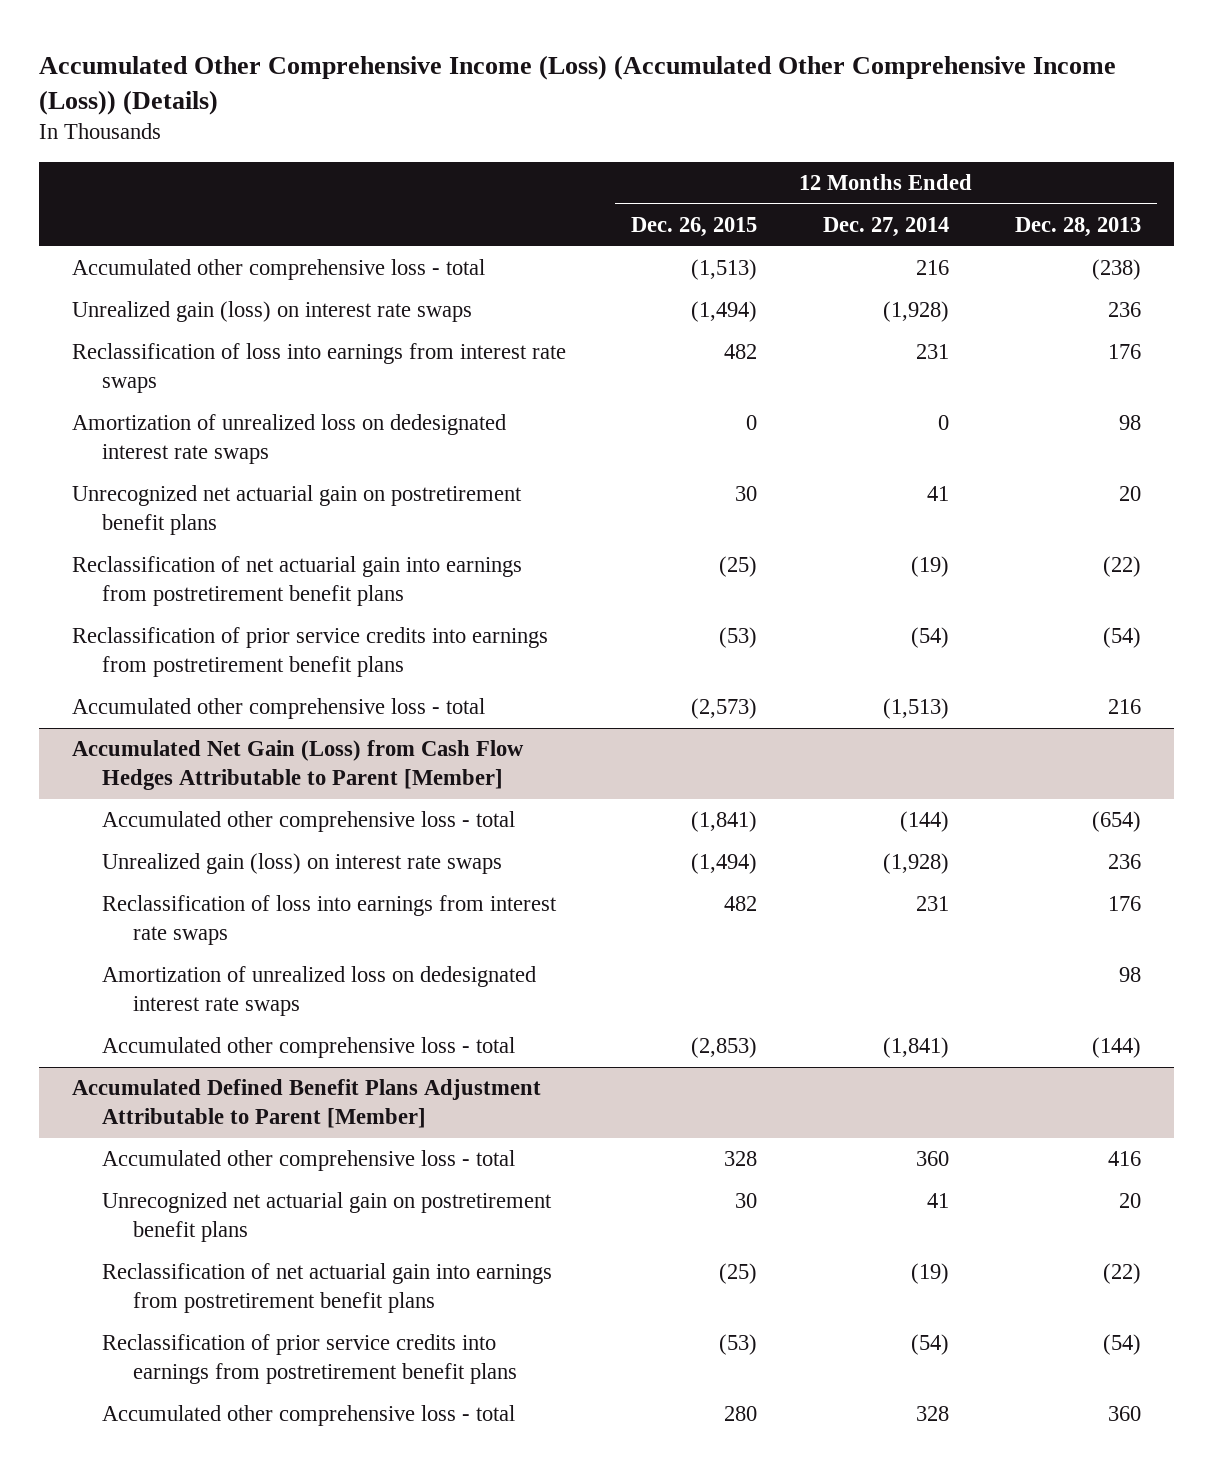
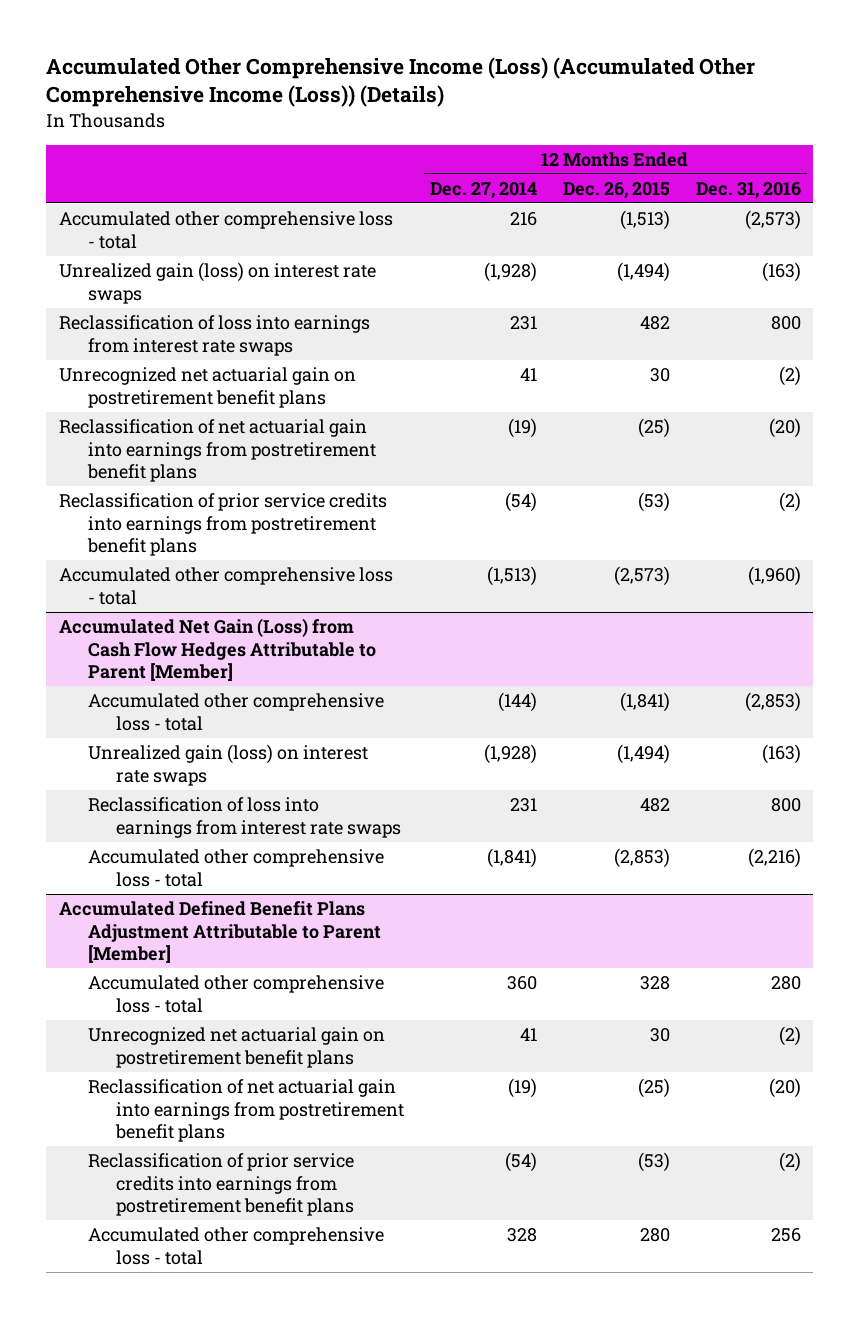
[1014,217,1141,238] Dec. 28, 2013 -> none
none -> [695,181,801,199] Dec. 31, 2016
[71,414,506,465] Amortization of unrealized loss on dedesignated interest rate swaps -> none
[102,966,537,1017] Amortization of unrealized loss on dedesignated interest rate swaps -> none

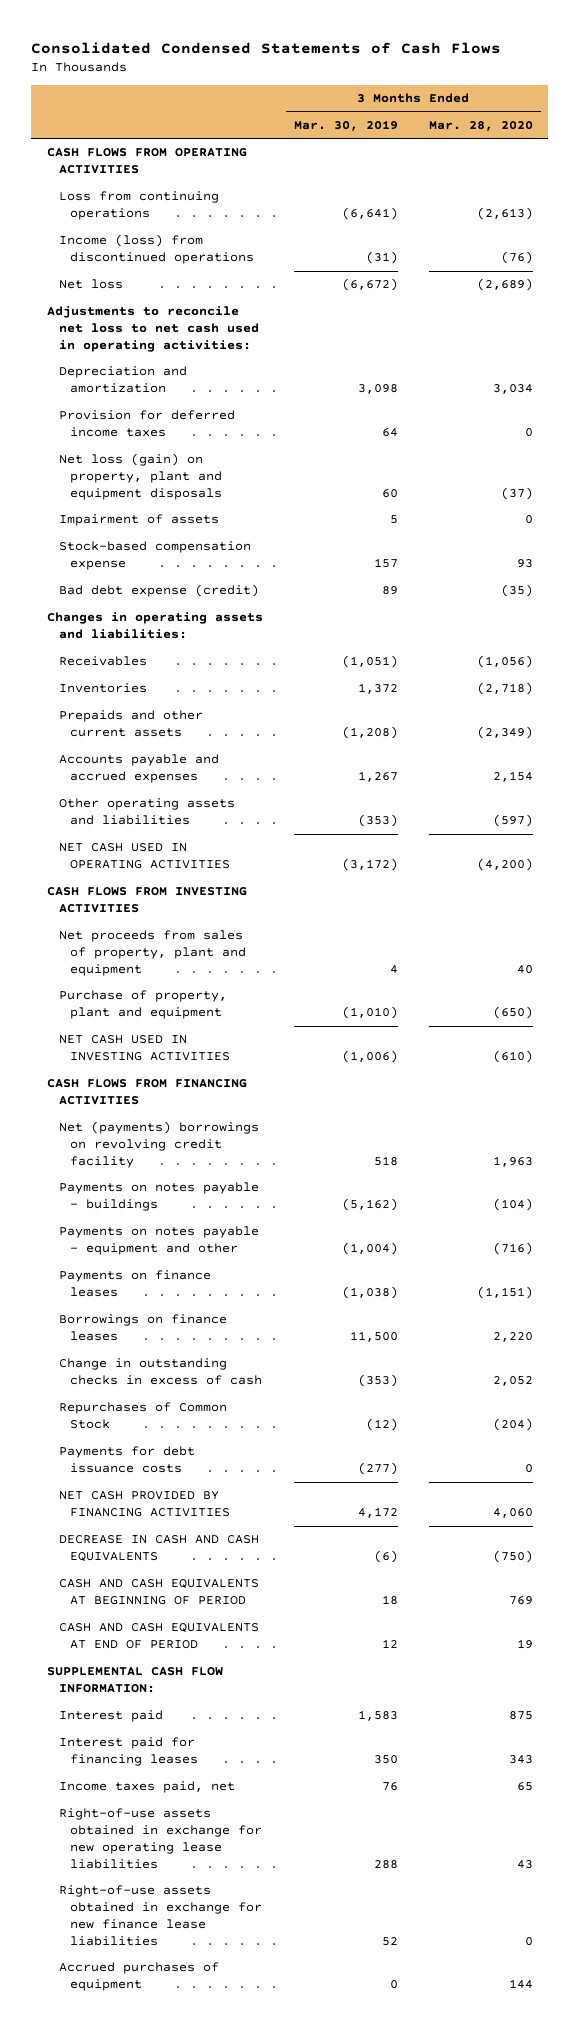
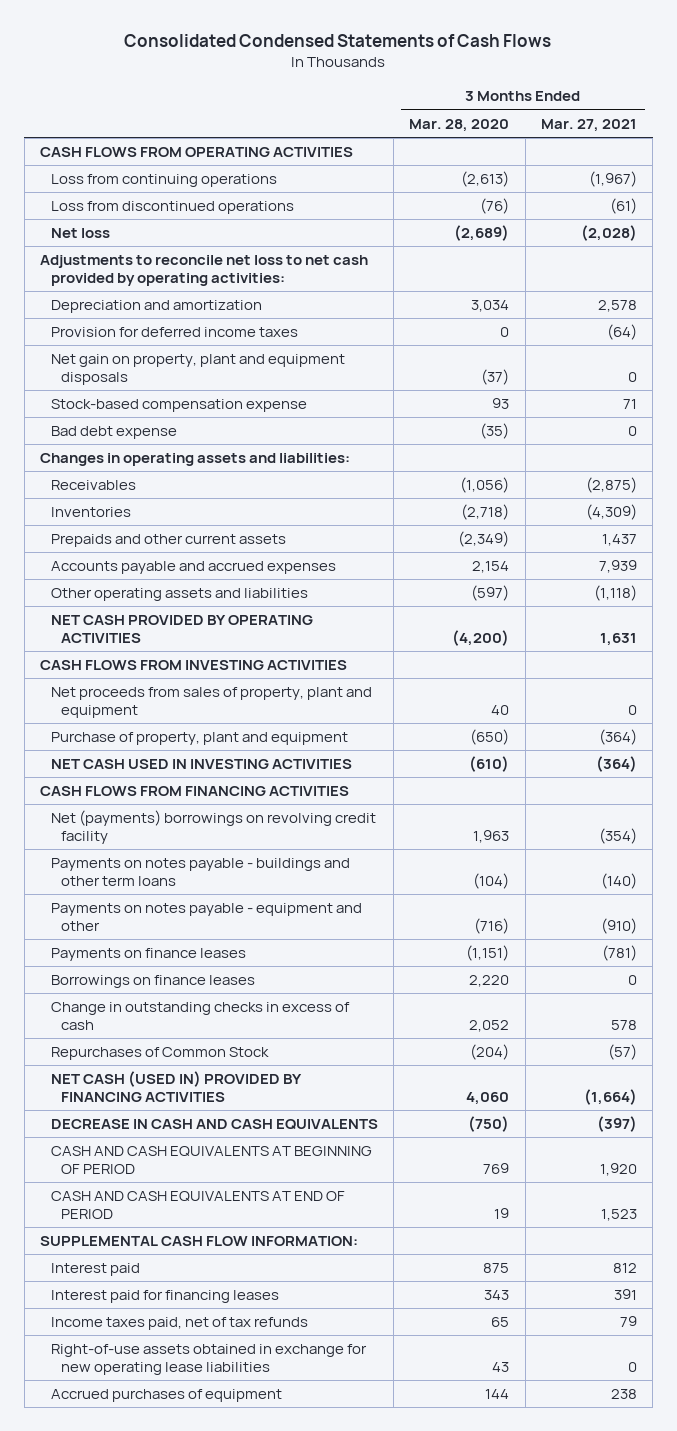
[293,120,398,132] Mar. 30, 2019 -> none
none -> [540,118,637,132] Mar. 27, 2021
[58,234,255,265] Income (loss) from discontinued operations -> [50,201,294,215] Loss from discontinued operations
[46,306,259,353] Adjustments to reconcile net loss to net cash used in operating activities: -> [40,255,369,286] Adjustments to reconcile net loss to net cash provided by operating activities:
[58,514,219,527] Impairment of assets -> none
[58,453,223,501] Net loss (gain) on property, plant and equipment disposals -> [50,354,345,385] Net gain on property, plant and equipment disposals
[58,584,259,598] Bad debt expense (credit) -> [50,426,177,440] Bad debt expense
[58,843,231,870] NET CASH USED IN OPERATING ACTIVITIES -> [50,615,313,643] NET CASH PROVIDED BY OPERATING ACTIVITIES
[58,1182,259,1212] Payments on notes payable - buildings -> [50,858,350,886] Payments on notes payable - buildings and other term loans
[58,1446,195,1474] Payments for debt issuance costs -> none
[58,1491,231,1518] NET CASH PROVIDED BY FINANCING ACTIVITIES -> [50,1071,302,1102] NET CASH (USED IN) PROVIDED BY FINANCING ACTIVITIES
[58,1781,235,1794] Income taxes paid, net -> [50,1317,308,1331] Income taxes paid, net of tax refunds
[58,1885,263,1946] Right-of-use assets obtained in exchange for new finance lease liabilities -> none

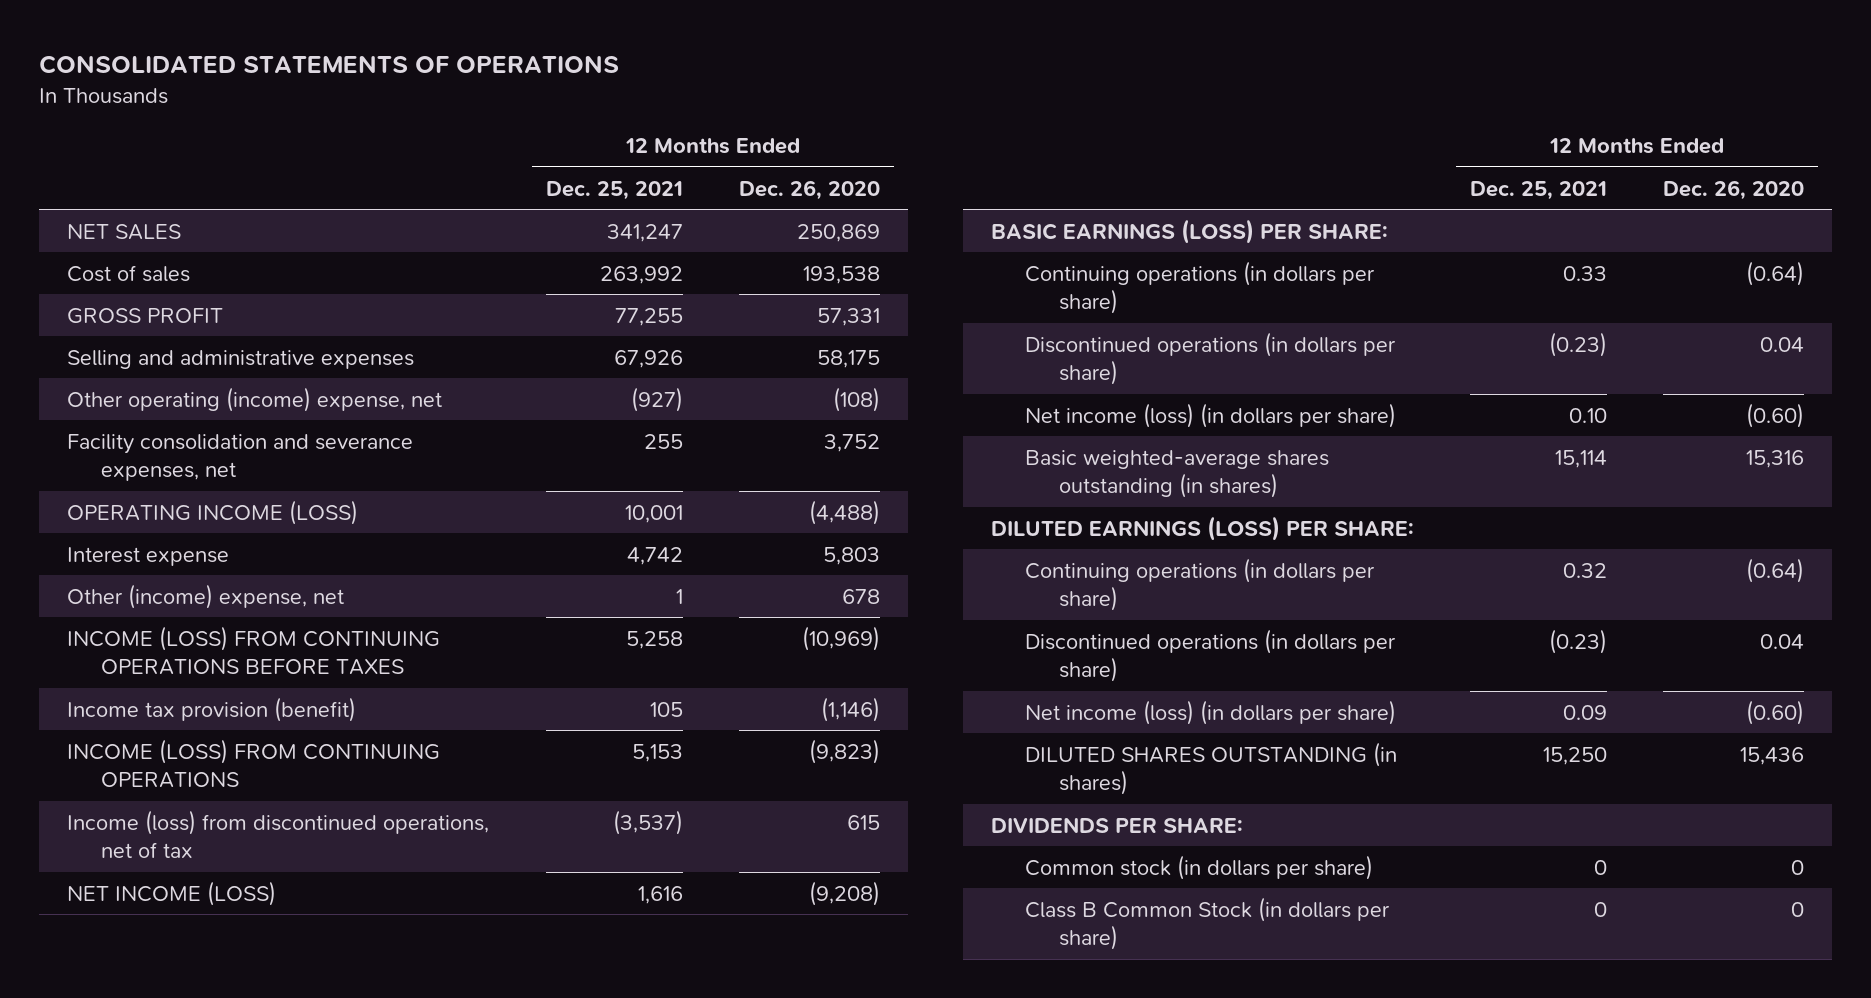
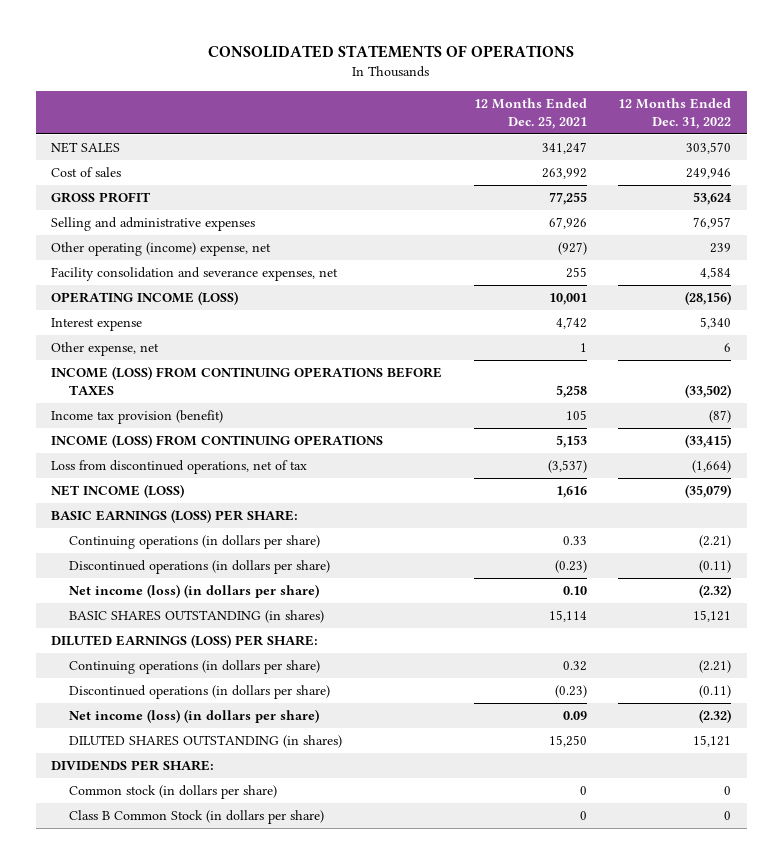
[739,179,881,200] Dec. 26, 2020 -> none
none -> [617,97,731,129] 12 Months Ended Dec. 31, 2022
[67,583,345,609] Other (income) expense, net -> [51,342,160,357] Other expense, net
[67,809,490,858] Income (loss) from discontinued operations, net of tax -> [51,460,308,475] Loss from discontinued operations, net of tax
[1025,449,1330,498] Basic weighted-average shares outstanding (in shares) -> [68,610,324,624] BASIC SHARES OUTSTANDING (in shares)

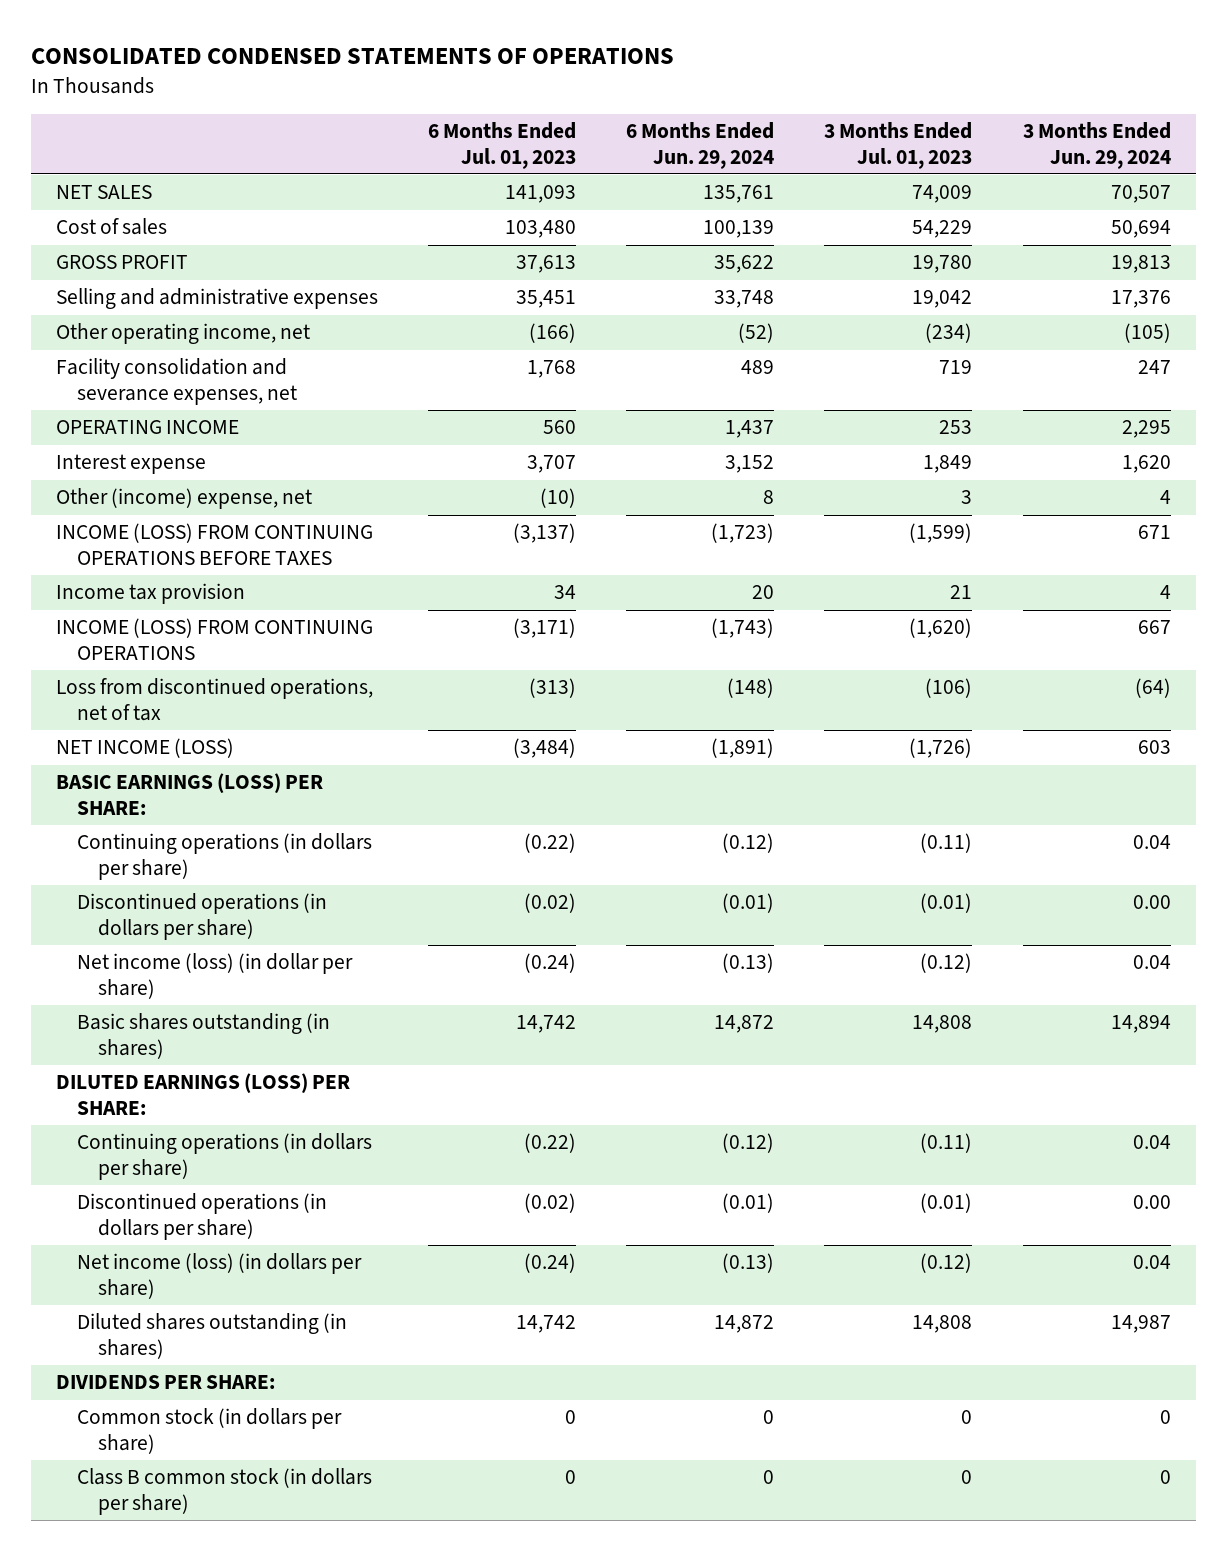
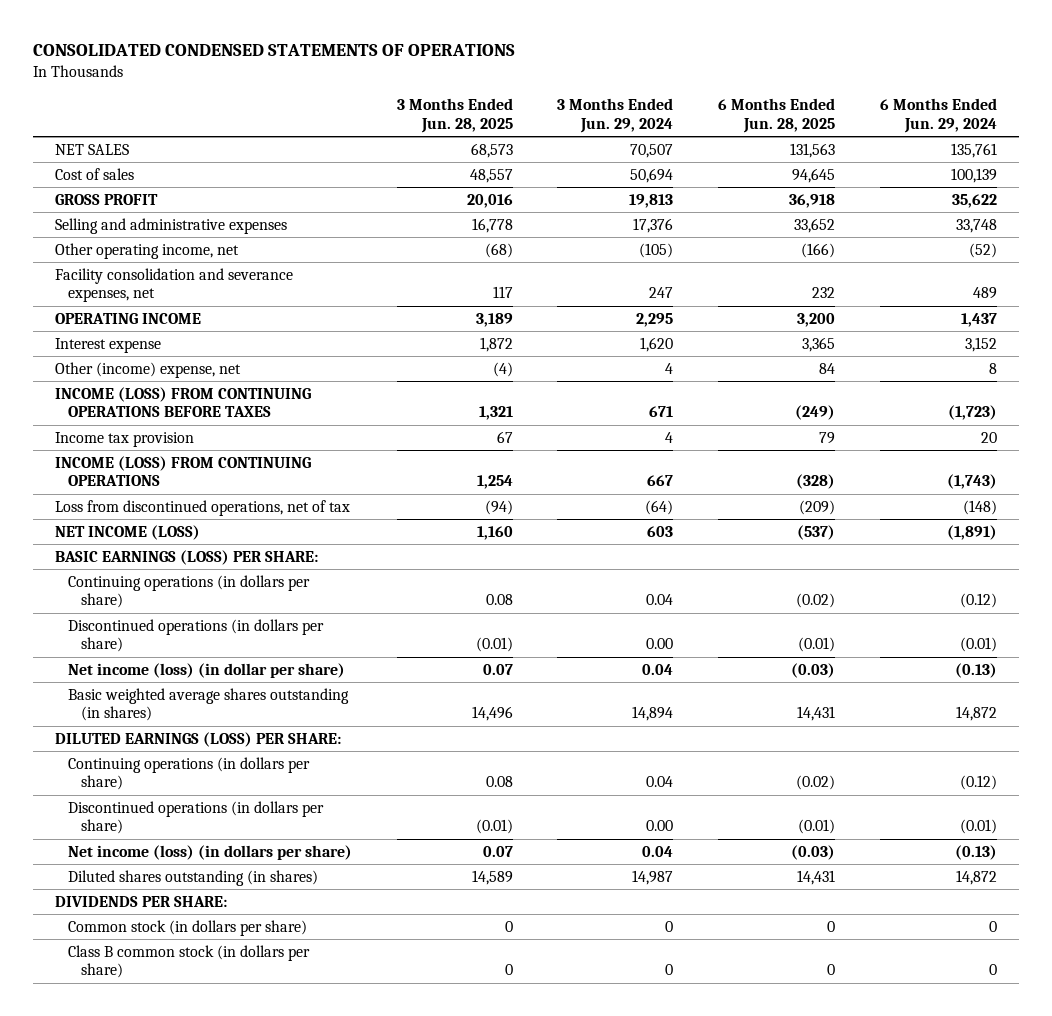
[427,122,576,169] 6 Months Ended Jul. 01, 2023 -> none
[824,122,973,169] 3 Months Ended Jul. 01, 2023 -> none
none -> [396,98,513,133] 3 Months Ended Jun. 28, 2025
none -> [717,98,835,133] 6 Months Ended Jun. 28, 2025
[77,1013,331,1059] Basic shares outstanding (in shares) -> [68,687,350,722] Basic weighted average shares outstanding (in shares)

